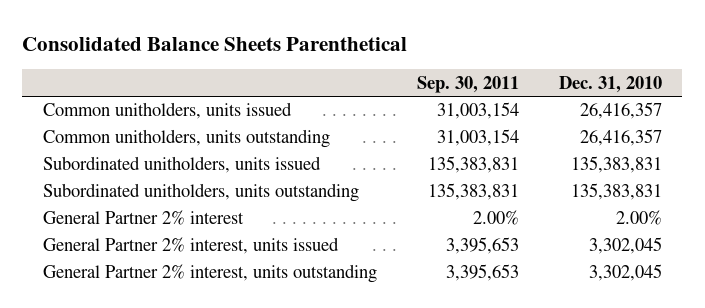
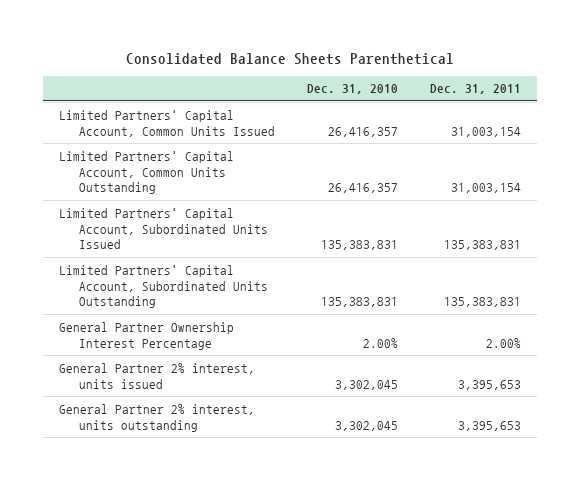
[416,75,519,93] Sep. 30, 2011 -> none
none -> [429,84,521,95] Dec. 31, 2011
[42,102,292,120] Common unitholders, units issued -> [59,109,276,137] Limited Partners' Capital Account, Common Units Issued
[42,129,330,149] Common unitholders, units outstanding -> [59,150,235,195] Limited Partners' Capital Account, Common Units Outstanding
[42,156,321,174] Subordinated unitholders, units issued -> [59,207,269,250] Limited Partners' Capital Account, Subordinated Units Issued
[42,183,359,203] Subordinated unitholders, units outstanding -> [59,264,269,309] Limited Partners' Capital Account, Subordinated Units Outstanding
[42,210,244,226] General Partner 2% interest -> [59,321,235,350] General Partner Ownership Interest Percentage

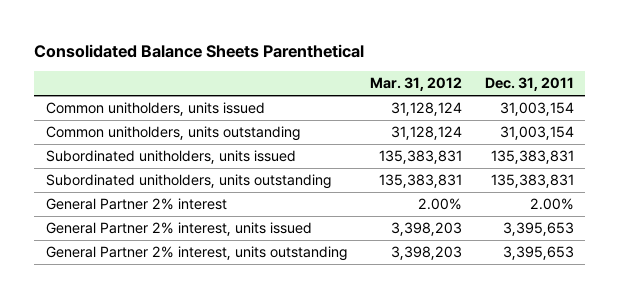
[306,84,398,95] Dec. 31, 2010 -> none
none -> [369,77,462,92] Mar. 31, 2012
[59,109,276,137] Limited Partners' Capital Account, Common Units Issued -> [45,102,265,117] Common unitholders, units issued
[59,150,235,195] Limited Partners' Capital Account, Common Units Outstanding -> [45,126,300,142] Common unitholders, units outstanding
[59,207,269,250] Limited Partners' Capital Account, Subordinated Units Issued -> [45,150,296,165] Subordinated unitholders, units issued
[59,264,269,309] Limited Partners' Capital Account, Subordinated Units Outstanding -> [45,174,331,190] Subordinated unitholders, units outstanding
[59,321,235,350] General Partner Ownership Interest Percentage -> [45,198,227,211] General Partner 2% interest

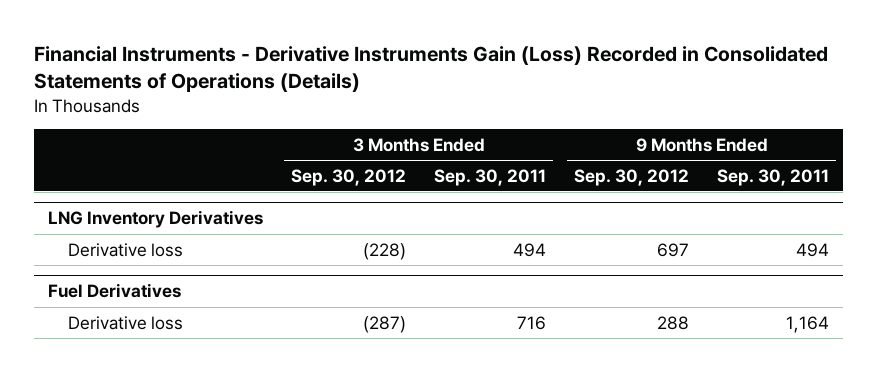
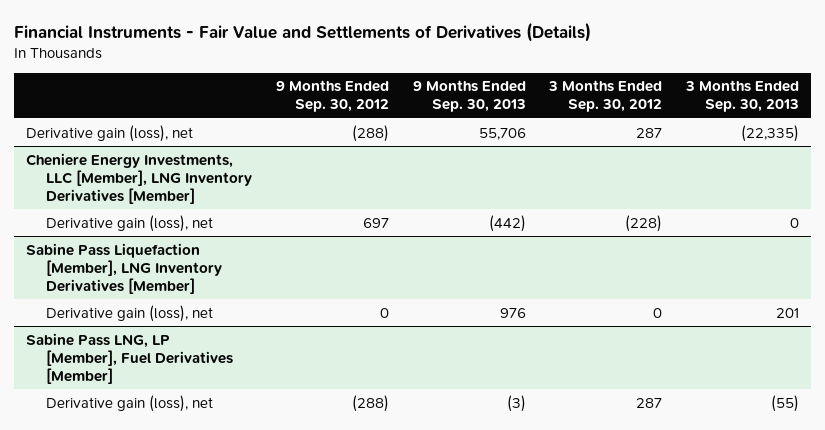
[34,46,829,93] Financial Instruments - Derivative Instruments Gain (Loss) Recorded in Consolidated Statements of Operations (Details) -> [14,21,592,42] Financial Instruments - Fair Value and Settlements of Derivatives (Details)
[434,168,547,186] Sep. 30, 2011 -> none
[717,168,830,186] Sep. 30, 2011 -> none
none -> [412,80,526,113] 9 Months Ended Sep. 30, 2013
none -> [684,80,799,113] 3 Months Ended Sep. 30, 2013
[48,210,264,229] LNG Inventory Derivatives -> none
[48,283,182,299] Fuel Derivatives -> none
[68,242,184,257] Derivative loss -> [26,124,194,142] Derivative gain (loss), net
[363,242,407,260] (228) -> [636,127,663,138] 287
[657,242,690,257] 697 -> [351,124,389,142] (288)
none -> [26,152,253,204] Cheniere Energy Investments, LLC [Member], LNG Inventory Derivatives [Member]
[68,315,184,330] Derivative loss -> [46,214,214,232] Derivative gain (loss), net
[363,315,407,333] (287) -> [625,214,663,232] (228)
[657,315,690,330] 288 -> [362,217,389,228] 697
none -> [26,242,223,294] Sabine Pass Liquefaction [Member], LNG Inventory Derivatives [Member]
none -> [46,304,214,322] Derivative gain (loss), net
none -> [26,332,234,384] Sabine Pass LNG, LP [Member], Fuel Derivatives [Member]
none -> [46,394,214,412] Derivative gain (loss), net

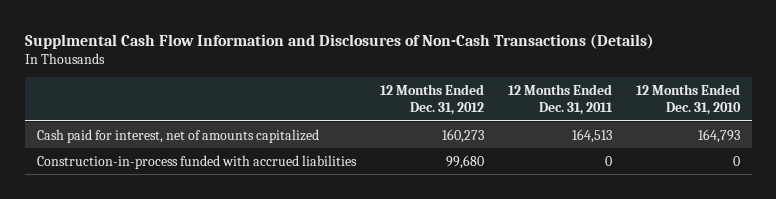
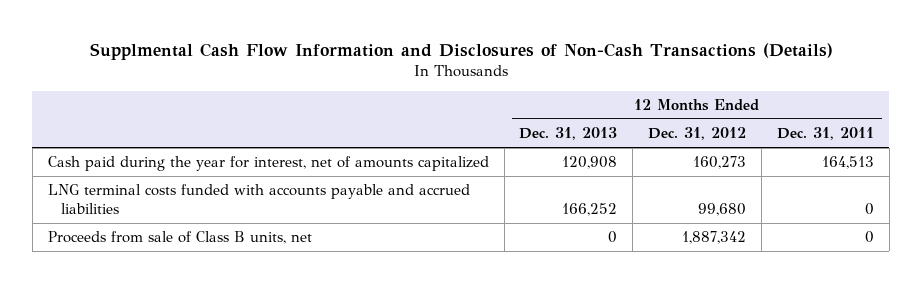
[635,84,741,115] 12 Months Ended Dec. 31, 2010 -> none
none -> [519,127,618,141] Dec. 31, 2013
[36,128,319,143] Cash paid for interest, net of amounts capitalized -> [47,156,489,172] Cash paid during the year for interest, net of amounts capitalized
[36,154,357,169] Construction-in-process funded with accrued liabilities -> [47,184,470,214] LNG terminal costs funded with accounts payable and accrued liabilities
none -> [47,231,312,245] Proceeds from sale of Class B units, net

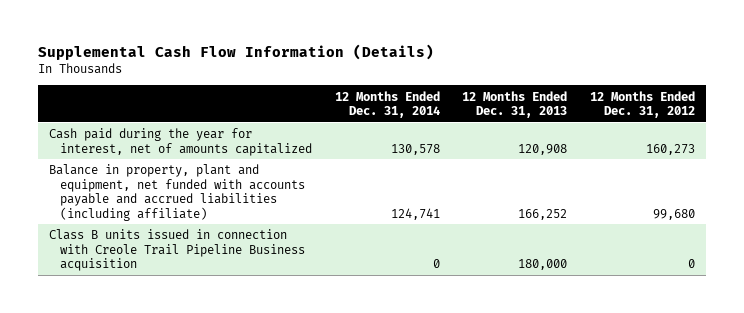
[89,42,833,60] Supplmental Cash Flow Information and Disclosures of Non-Cash Transactions (Details) -> [37,43,434,60] Supplemental Cash Flow Information (Details)
[777,127,875,141] Dec. 31, 2011 -> none
none -> [334,90,440,119] 12 Months Ended Dec. 31, 2014
[47,231,312,245] Proceeds from sale of Class B units, net -> none
[47,184,470,214] LNG terminal costs funded with accounts payable and accrued liabilities -> [49,164,306,221] Balance in property, plant and equipment, net funded with accounts payable and accrued liabilities (including affiliate)
none -> [49,229,306,272] Class B units issued in connection with Creole Trail Pipeline Business acquisition

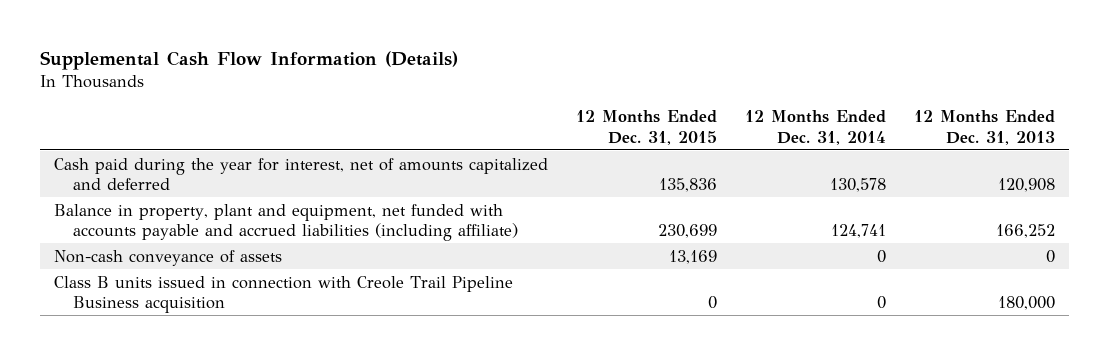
[589,90,695,119] 12 Months Ended Dec. 31, 2012 -> none
none -> [575,110,717,145] 12 Months Ended Dec. 31, 2015
[49,128,313,156] Cash paid during the year for interest, net of amounts capitalized -> [53,157,548,190] Cash paid during the year for interest, net of amounts capitalized and deferred
none -> [53,249,282,266] Non-cash conveyance of assets

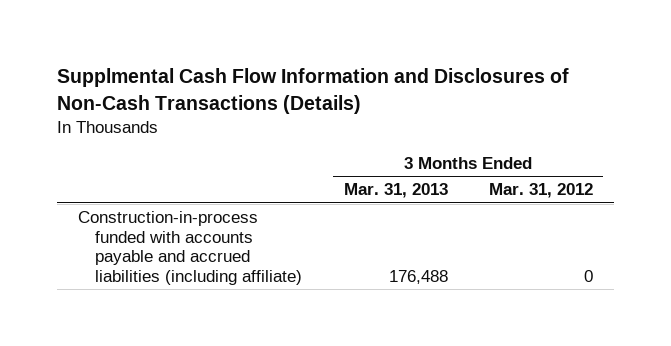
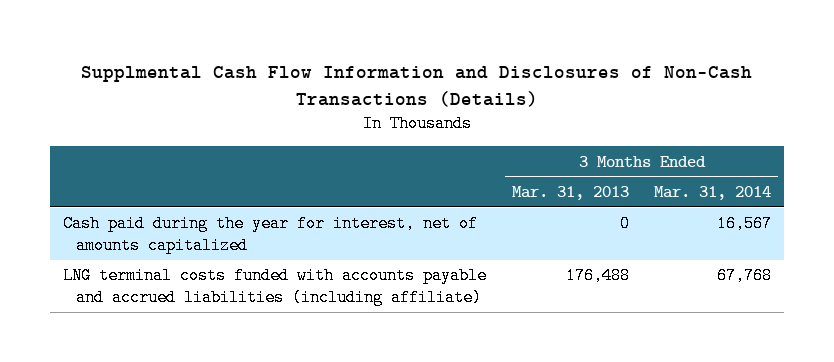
[489,183,594,199] Mar. 31, 2012 -> none
none -> [654,185,772,200] Mar. 31, 2014
none -> [63,215,479,255] Cash paid during the year for interest, net of amounts capitalized
[77,211,303,285] Construction-in-process funded with accounts payable and accrued liabilities (including affiliate) -> [63,267,488,307] LNG terminal costs funded with accounts payable and accrued liabilities (including affiliate)

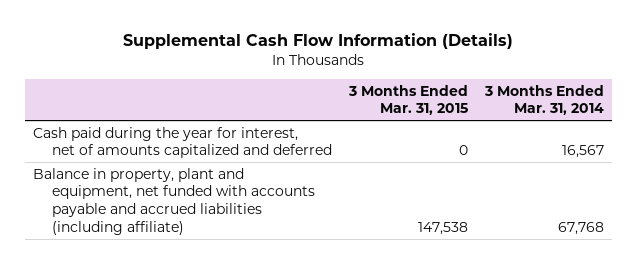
[81,65,753,107] Supplmental Cash Flow Information and Disclosures of Non-Cash Transactions (Details) -> [123,33,514,50] Supplemental Cash Flow Information (Details)
[511,185,629,200] Mar. 31, 2013 -> none
none -> [347,84,468,116] 3 Months Ended Mar. 31, 2015
[63,215,479,255] Cash paid during the year for interest, net of amounts capitalized -> [33,126,332,159] Cash paid during the year for interest, net of amounts capitalized and deferred
[63,267,488,307] LNG terminal costs funded with accounts payable and accrued liabilities (including affiliate) -> [33,167,315,236] Balance in property, plant and equipment, net funded with accounts payable and accrued liabilities (including affiliate)

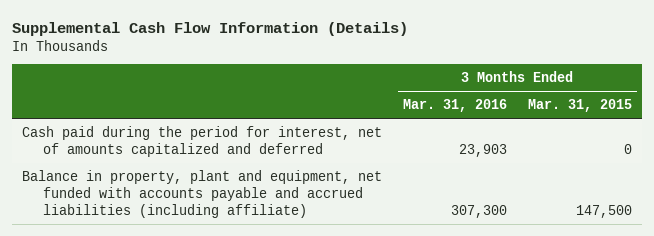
[483,84,604,116] 3 Months Ended Mar. 31, 2014 -> none
none -> [402,98,507,112] Mar. 31, 2016
[33,126,332,159] Cash paid during the year for interest, net of amounts capitalized and deferred -> [22,125,383,158] Cash paid during the period for interest, net of amounts capitalized and deferred
[417,222,468,236] 147,538 -> [575,205,632,219] 147,500

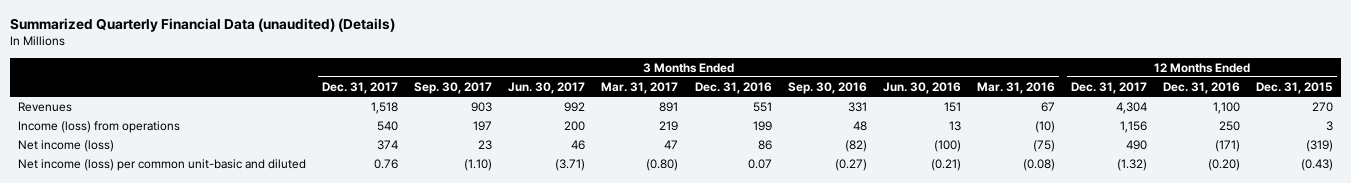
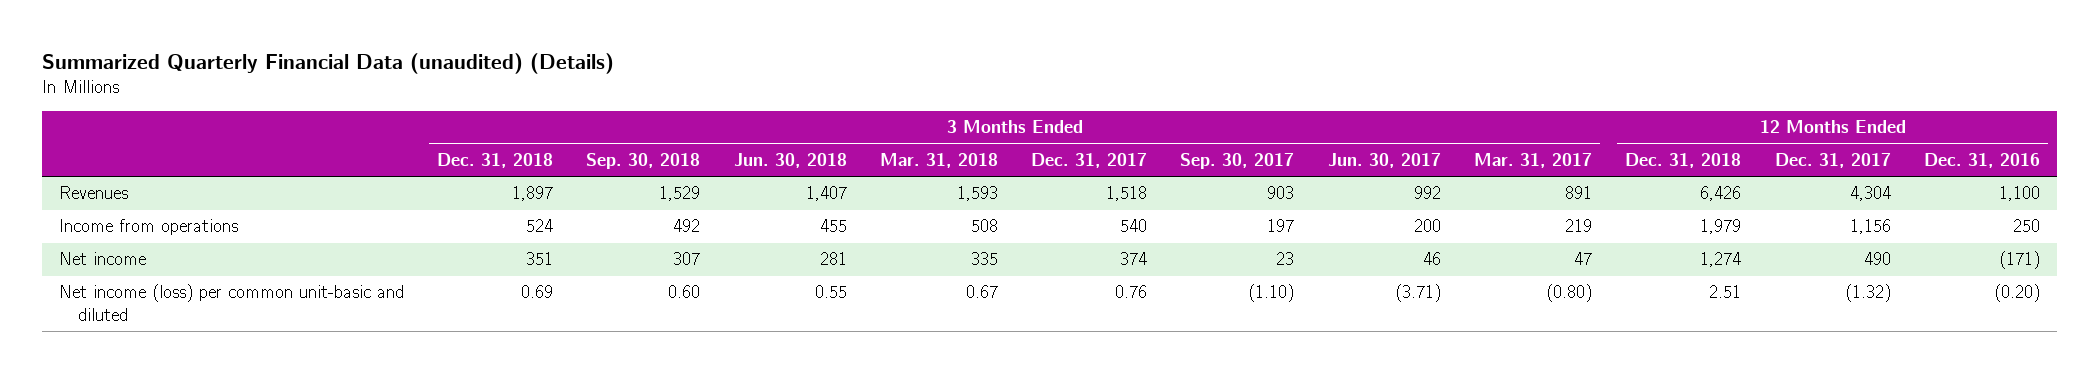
[694,81,772,94] Dec. 31, 2016 -> none
[787,81,867,94] Sep. 30, 2016 -> none
[882,81,961,94] Jun. 30, 2016 -> none
[976,81,1055,94] Mar. 31, 2016 -> none
[1256,81,1334,94] Dec. 31, 2015 -> none
none -> [436,153,553,169] Dec. 31, 2018
none -> [586,153,701,170] Sep. 30, 2018
none -> [733,153,847,169] Jun. 30, 2018
none -> [879,153,998,169] Mar. 31, 2018
none -> [1625,153,1742,169] Dec. 31, 2018
[17,120,180,133] Income (loss) from operations -> [58,219,238,236] Income from operations
[17,139,114,152] Net income (loss) -> [58,252,146,266] Net income

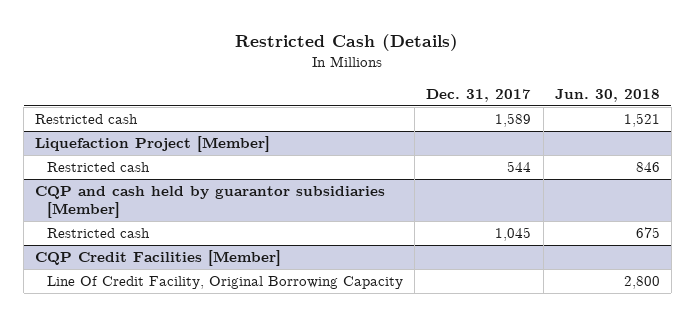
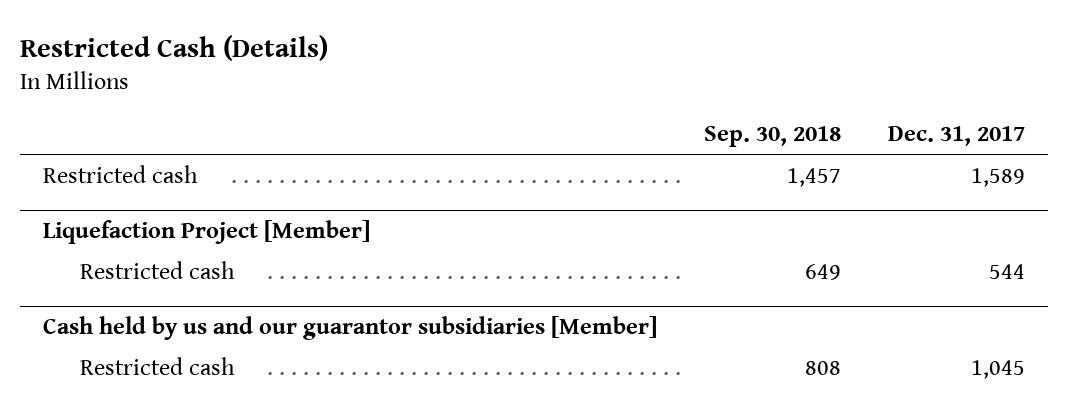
[554,88,660,102] Jun. 30, 2018 -> none
none -> [704,126,842,148] Sep. 30, 2018
[35,185,386,219] CQP and cash held by guarantor subsidiaries [Member] -> [43,316,658,341] Cash held by us and our guarantor subsidiaries [Member]
[35,249,282,266] CQP Credit Facilities [Member] -> none
[47,275,404,289] Line Of Credit Facility, Original Borrowing Capacity -> none

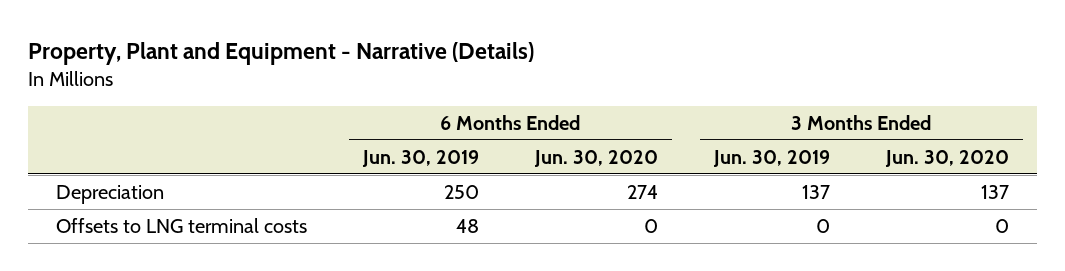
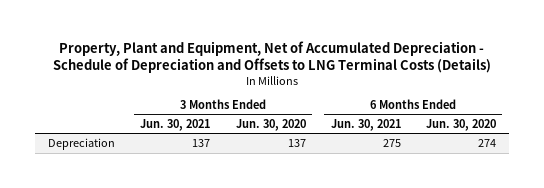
[27,41,534,65] Property, Plant and Equipment - Narrative (Details) -> [53,40,492,73] Property, Plant and Equipment, Net of Accumulated Depreciation - Schedule of Depreciation and Offsets to LNG Terminal Costs (Details)
[361,149,479,167] Jun. 30, 2019 -> none
[712,149,830,167] Jun. 30, 2019 -> none
none -> [140,118,211,131] Jun. 30, 2021
none -> [330,118,401,131] Jun. 30, 2021
[55,217,307,233] Offsets to LNG terminal costs -> none

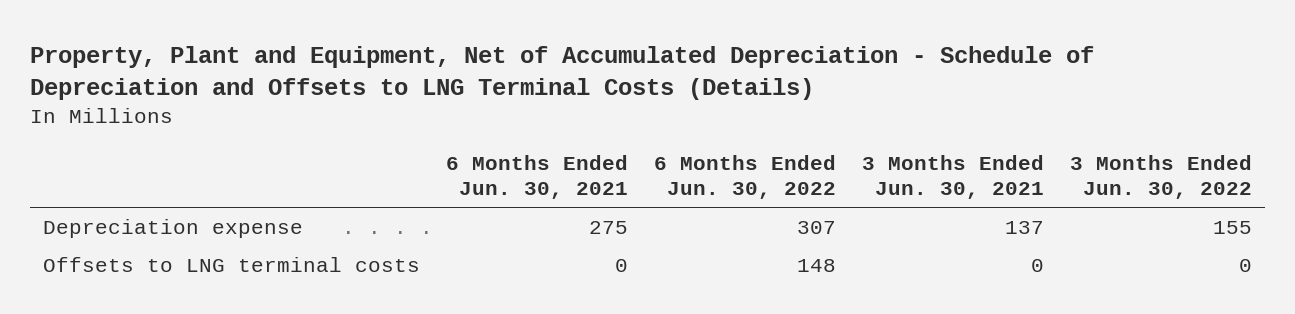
[235,118,306,131] Jun. 30, 2020 -> none
[426,118,497,131] Jun. 30, 2020 -> none
none -> [653,155,836,200] 6 Months Ended Jun. 30, 2022
none -> [1069,155,1252,200] 3 Months Ended Jun. 30, 2022
[48,138,116,151] Depreciation -> [43,219,304,239] Depreciation expense
none -> [43,257,421,273] Offsets to LNG terminal costs

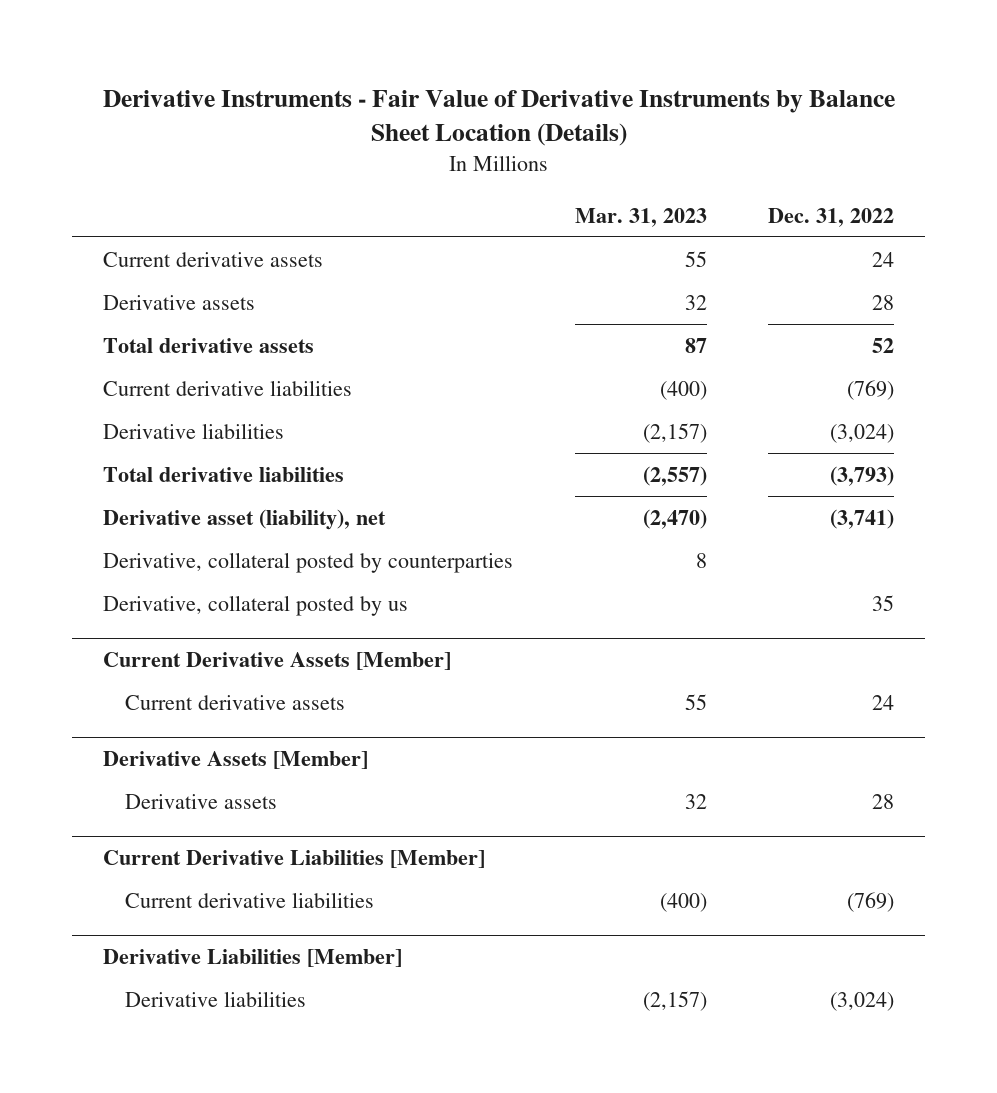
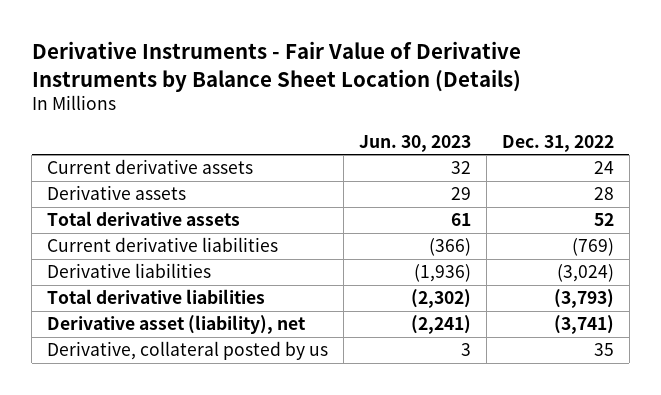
[574,207,707,227] Mar. 31, 2023 -> none
none -> [358,134,471,152] Jun. 30, 2023
[103,551,514,573] Derivative, collateral posted by counterparties -> none
[103,652,452,671] Current Derivative Assets [Member] -> none
[124,694,345,710] Current derivative assets -> none
[103,751,369,770] Derivative Assets [Member] -> none
[124,793,277,809] Derivative assets -> none
[103,850,486,869] Current Derivative Liabilities [Member] -> none
[124,891,374,908] Current derivative liabilities -> none
[103,949,403,968] Derivative Liabilities [Member] -> none
[124,990,306,1007] Derivative liabilities -> none

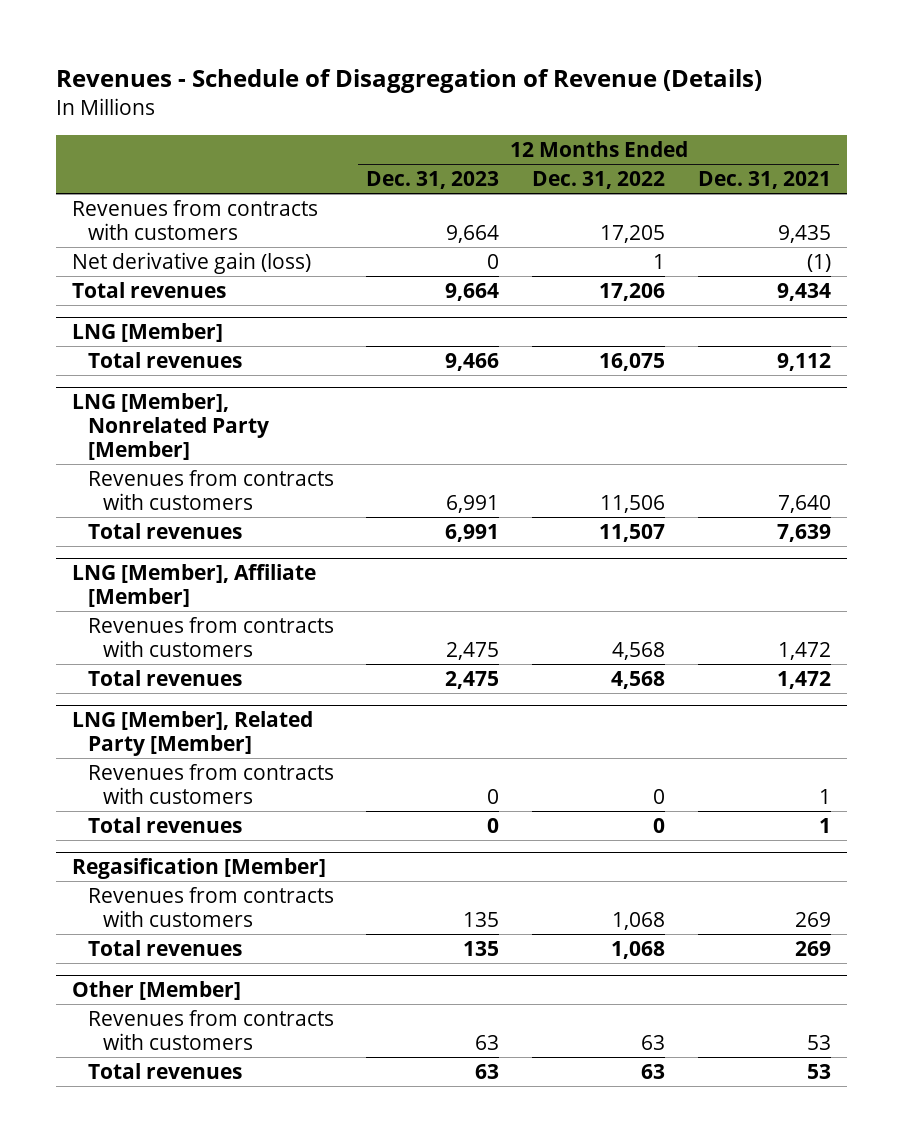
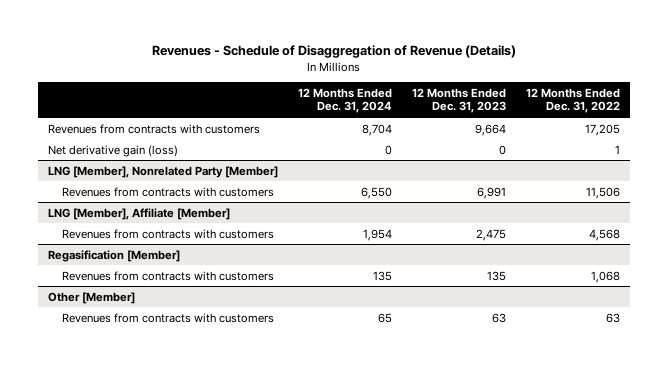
[697,170,831,189] Dec. 31, 2021 -> none
none -> [297,87,392,114] 12 Months Ended Dec. 31, 2024
[72,281,227,298] Total revenues -> none
[72,322,224,342] LNG [Member] -> none
[87,351,242,368] Total revenues -> none
[87,522,242,539] Total revenues -> none
[87,669,242,686] Total revenues -> none
[72,710,314,756] LNG [Member], Related Party [Member] -> none
[87,763,334,804] Revenues from contracts with customers -> none
[87,816,242,833] Total revenues -> none
[87,939,242,956] Total revenues -> none
[87,1062,242,1079] Total revenues -> none

